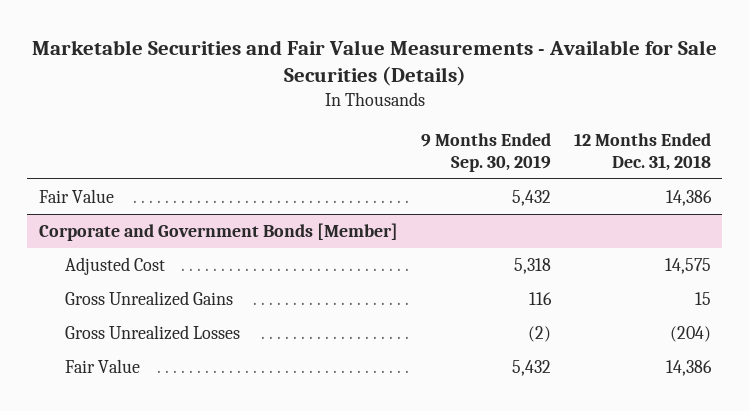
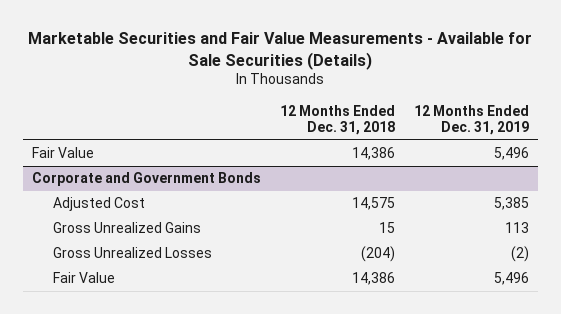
[420,133,551,172] 9 Months Ended Sep. 30, 2019 -> none
none -> [413,104,529,136] 12 Months Ended Dec. 31, 2019
[38,222,398,241] Corporate and Government Bonds [Member] -> [32,172,262,187] Corporate and Government Bonds

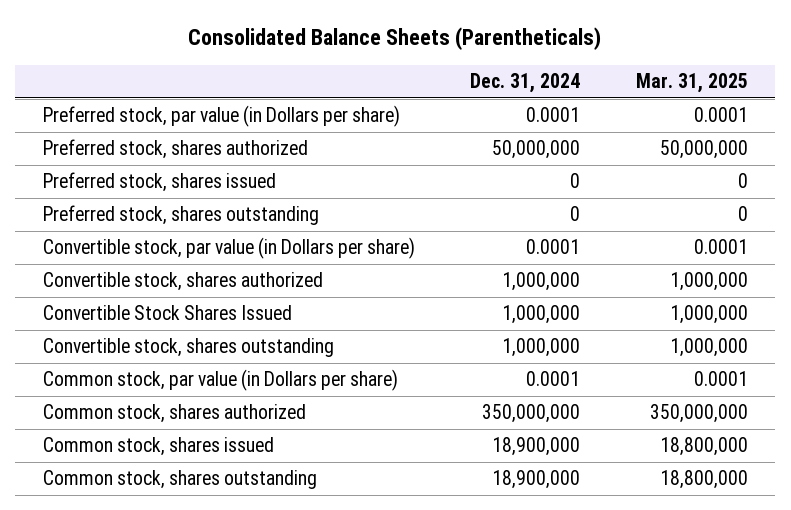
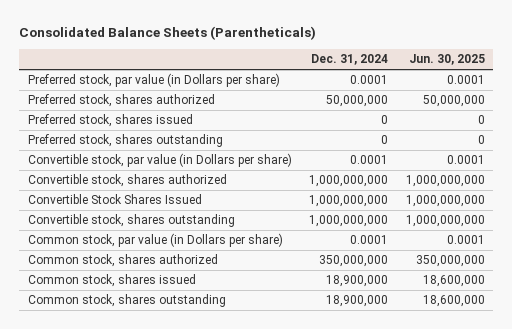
[635,73,748,94] Mar. 31, 2025 -> none
none -> [408,54,485,66] Jun. 30, 2025
[502,272,581,292] 1,000,000 -> [309,175,389,188] 1,000,000,000
[502,305,581,325] 1,000,000 -> [309,195,389,208] 1,000,000,000
[502,338,581,358] 1,000,000 -> [309,215,389,228] 1,000,000,000

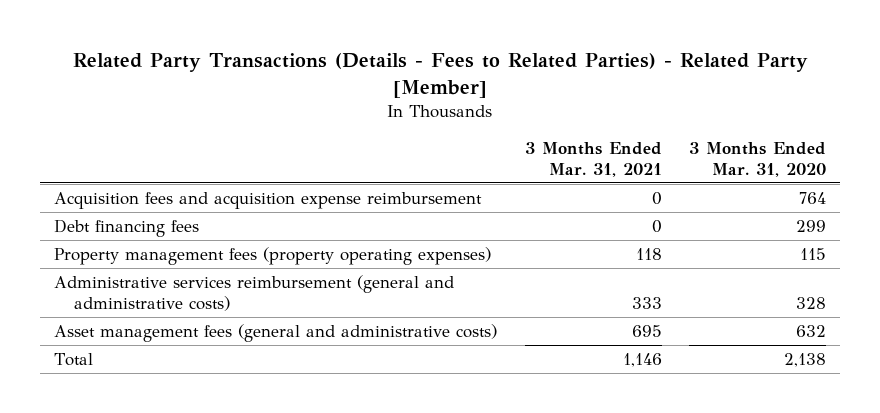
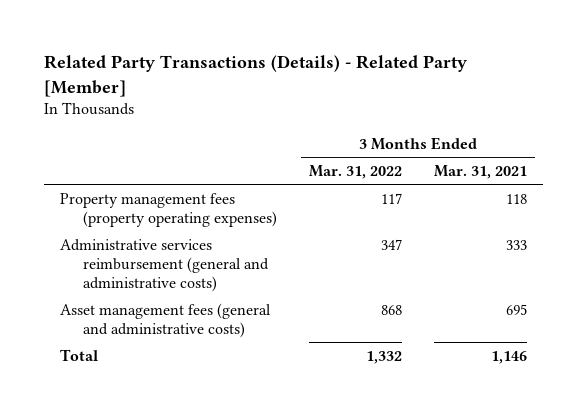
[73,53,809,98] Related Party Transactions (Details - Fees to Related Parties) - Related Party [Member] -> [43,55,467,97] Related Party Transactions (Details) - Related Party [Member]
[689,142,827,177] 3 Months Ended Mar. 31, 2020 -> none
none -> [309,164,403,179] Mar. 31, 2022
[54,191,483,209] Acquisition fees and acquisition expense reimbursement -> none
[54,218,200,237] Debt financing fees -> none

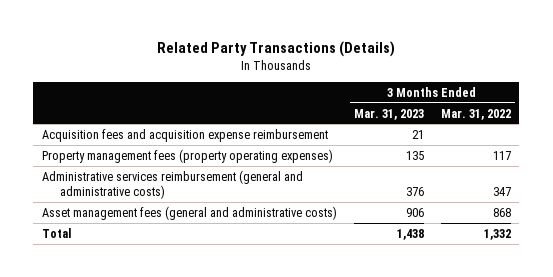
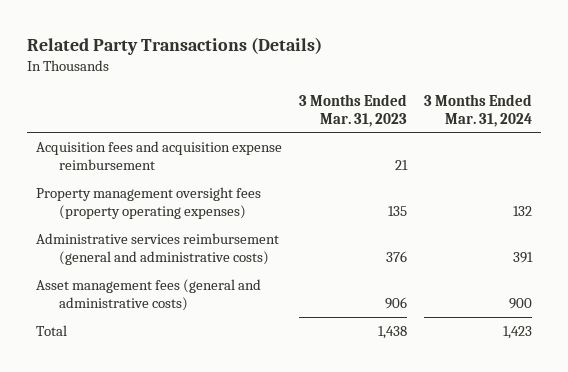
[440,108,511,120] Mar. 31, 2022 -> none
none -> [424,93,533,127] 3 Months Ended Mar. 31, 2024
[41,148,333,163] Property management fees (property operating expenses) -> [35,187,261,220] Property management oversight fees (property operating expenses)

